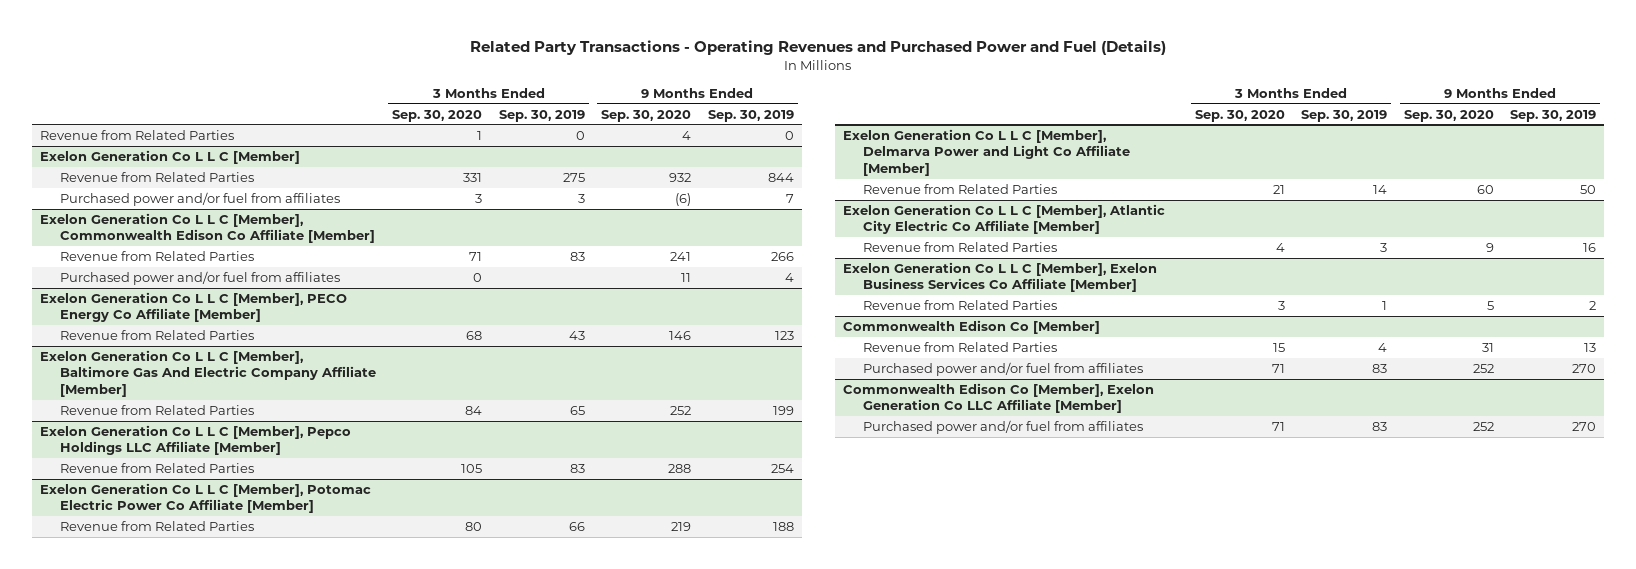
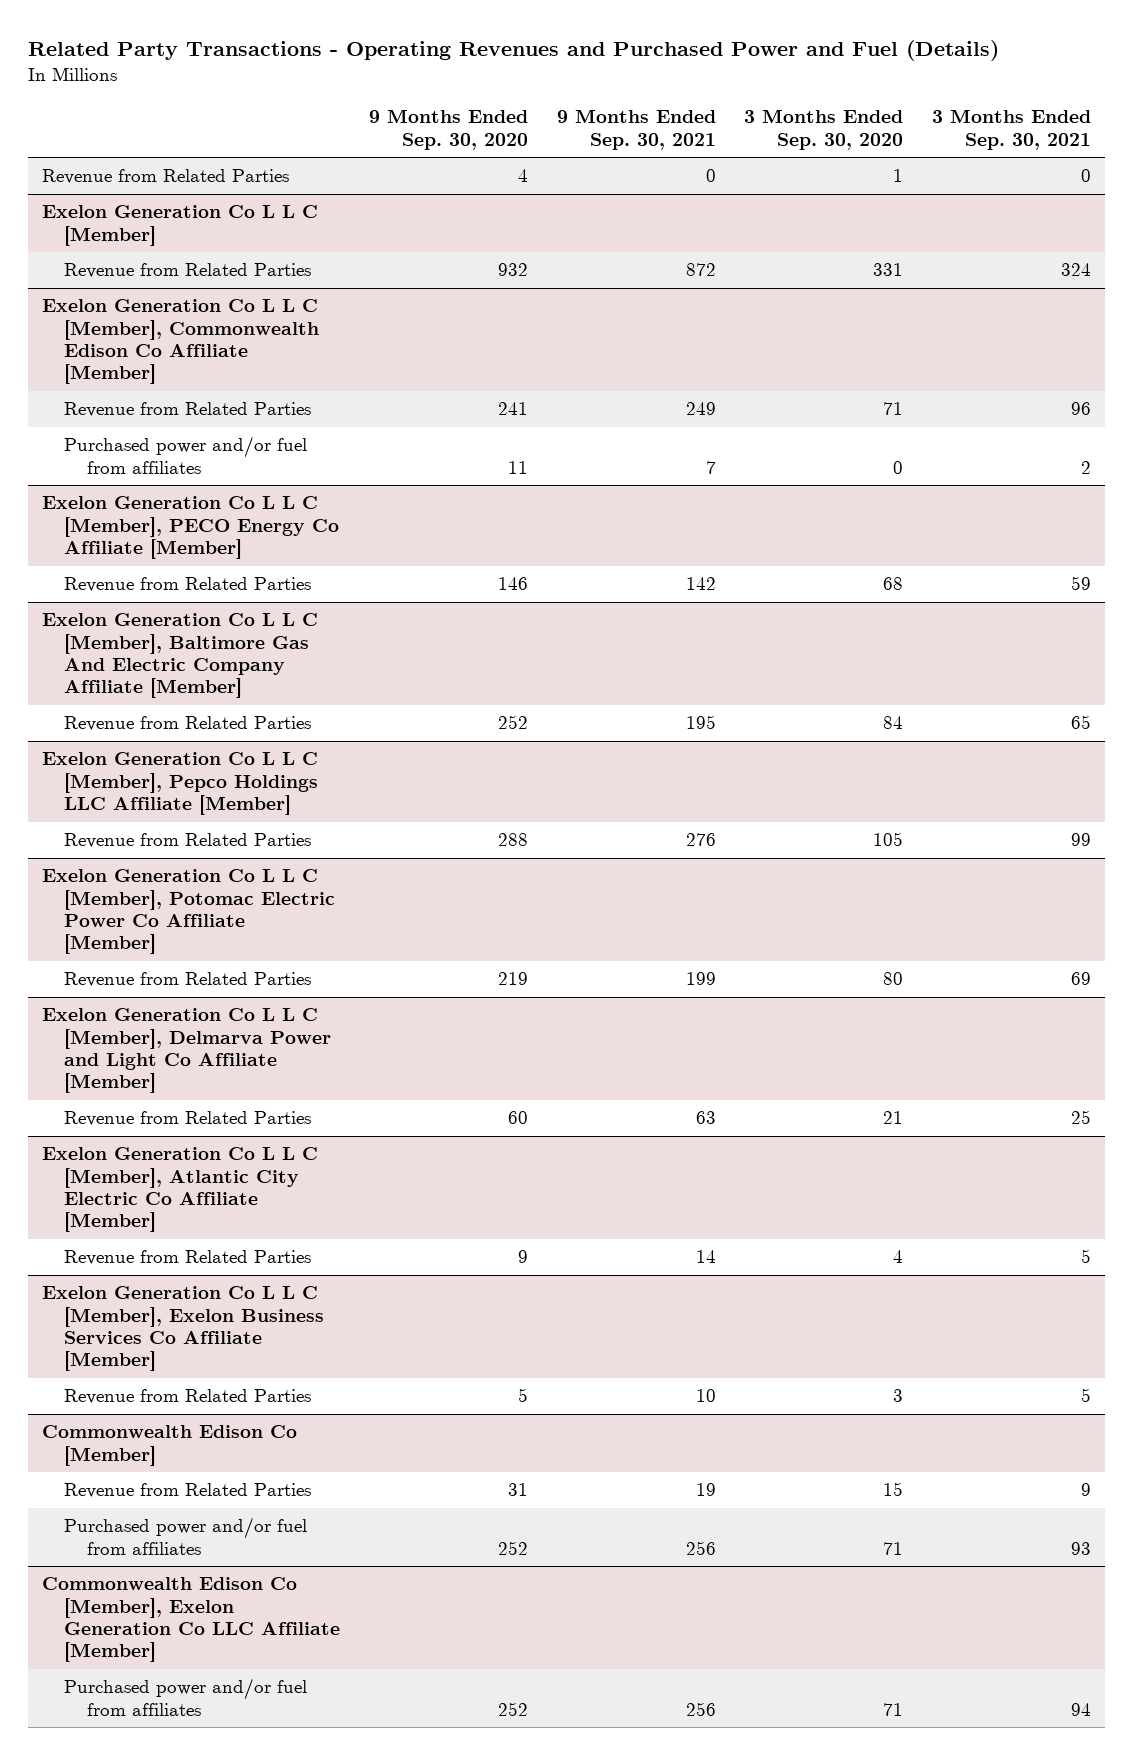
[498,109,585,122] Sep. 30, 2019 -> none
[707,109,794,122] Sep. 30, 2019 -> none
none -> [556,109,716,150] 9 Months Ended Sep. 30, 2021
none -> [932,109,1092,150] 3 Months Ended Sep. 30, 2021
[59,191,340,206] Purchased power and/or fuel from affiliates -> none

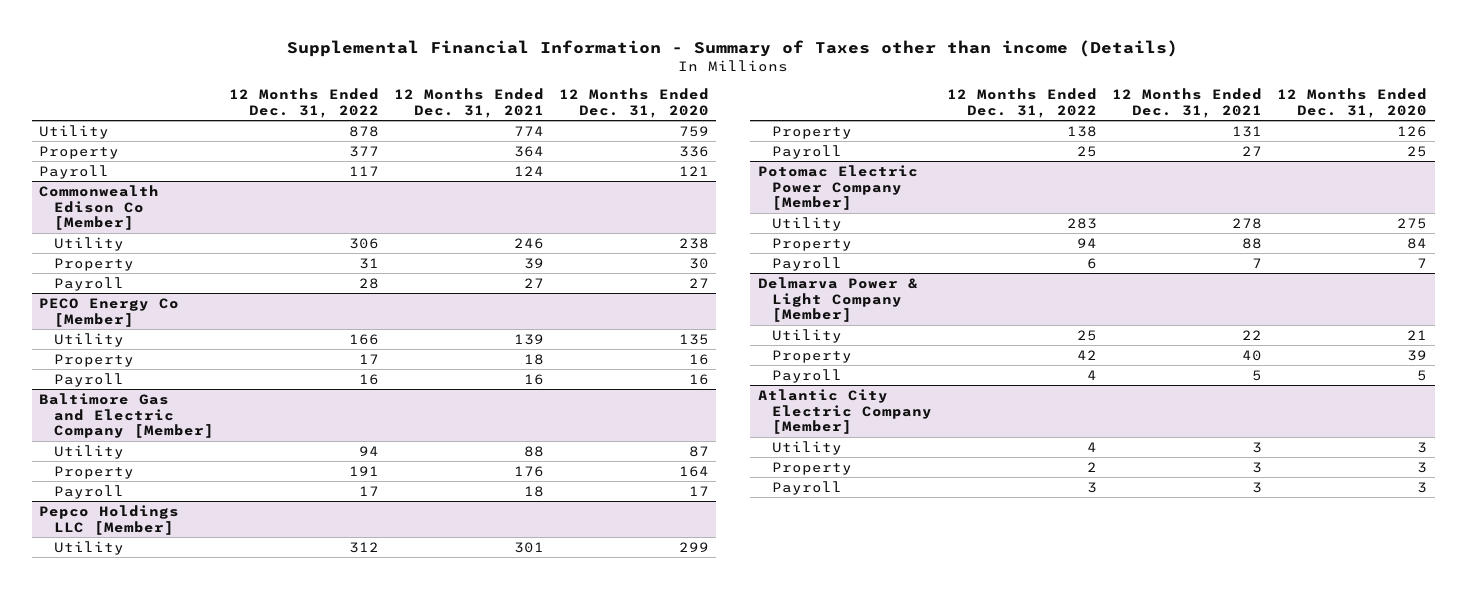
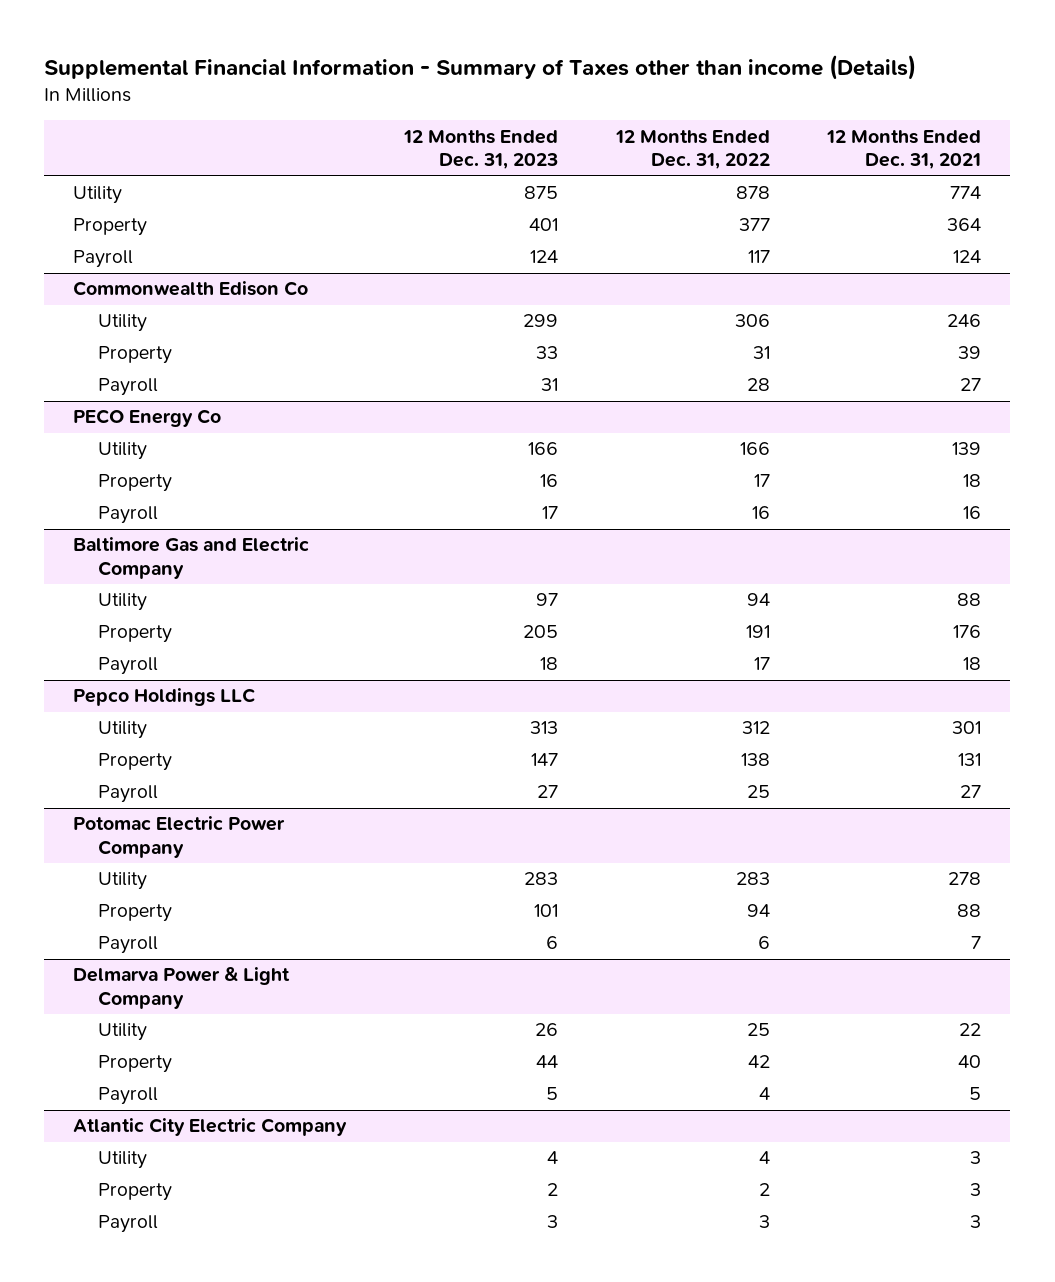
[558,88,709,118] 12 Months Ended Dec. 31, 2020 -> none
none -> [403,129,559,170] 12 Months Ended Dec. 31, 2023
[39,184,160,231] Commonwealth Edison Co [Member] -> [73,281,309,297] Commonwealth Edison Co
[39,297,180,327] PECO Energy Co [Member] -> [73,409,222,428] PECO Energy Co
[39,392,214,439] Baltimore Gas and Electric Company [Member] -> [73,537,310,580] Baltimore Gas and Electric Company
[39,504,180,535] Pepco Holdings LLC [Member] -> [73,688,257,707] Pepco Holdings LLC
[757,164,918,211] Potomac Electric Power Company [Member] -> [73,816,286,859] Potomac Electric Power Company
[757,276,918,323] Delmarva Power & Light Company [Member] -> [73,967,291,1010] Delmarva Power & Light Company
[757,388,932,435] Atlantic City Electric Company [Member] -> [73,1118,348,1137] Atlantic City Electric Company

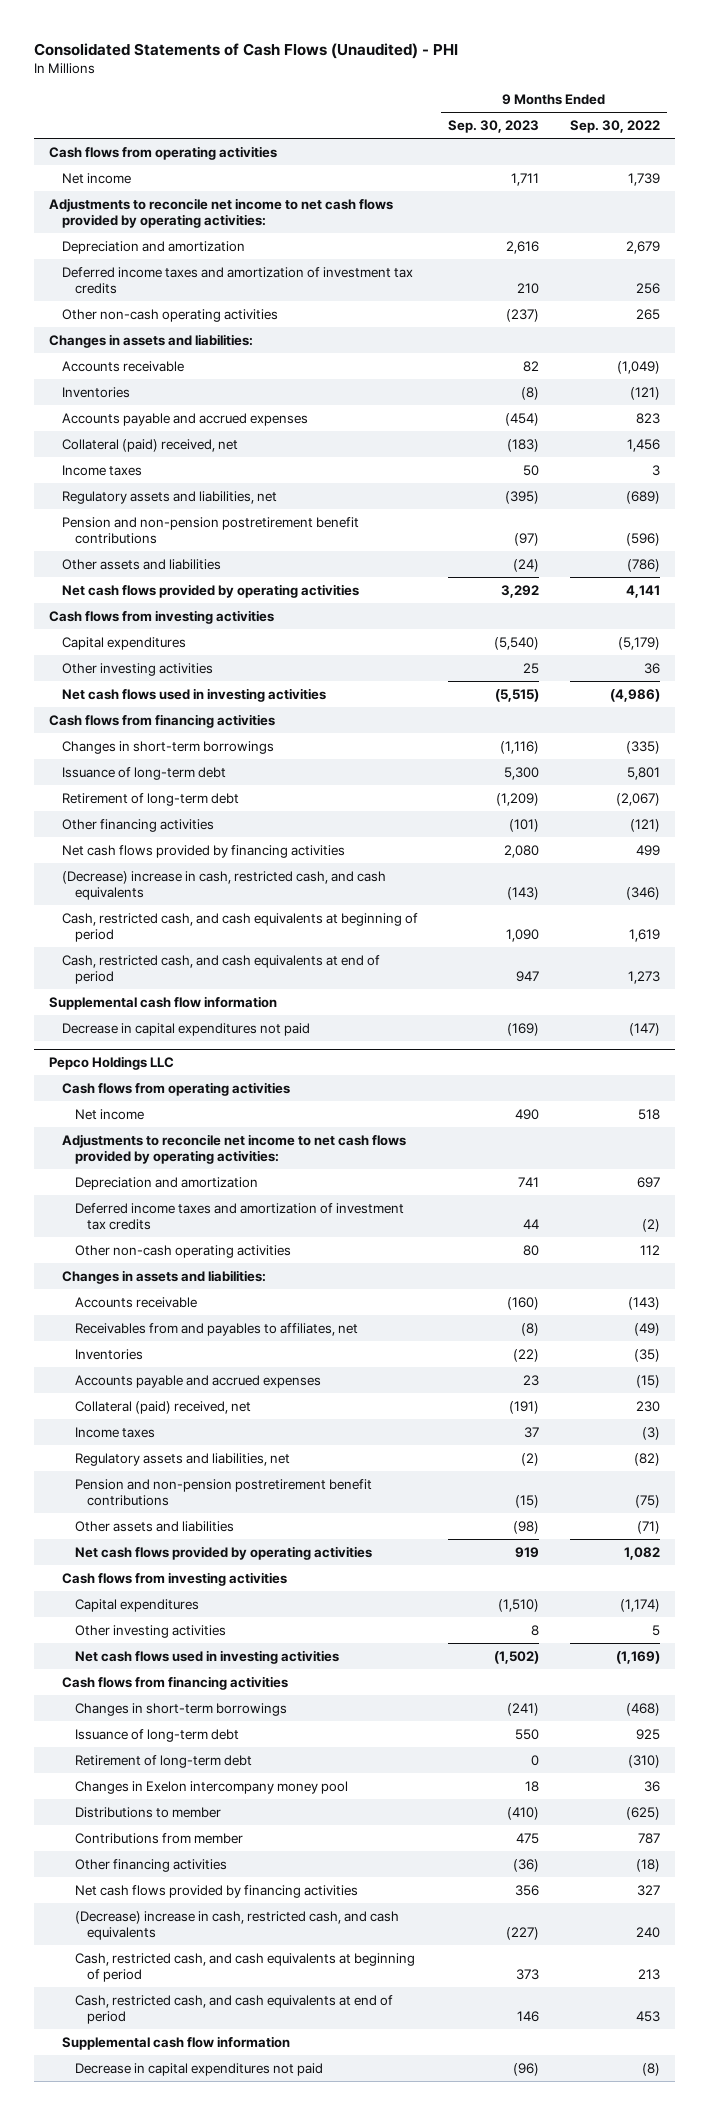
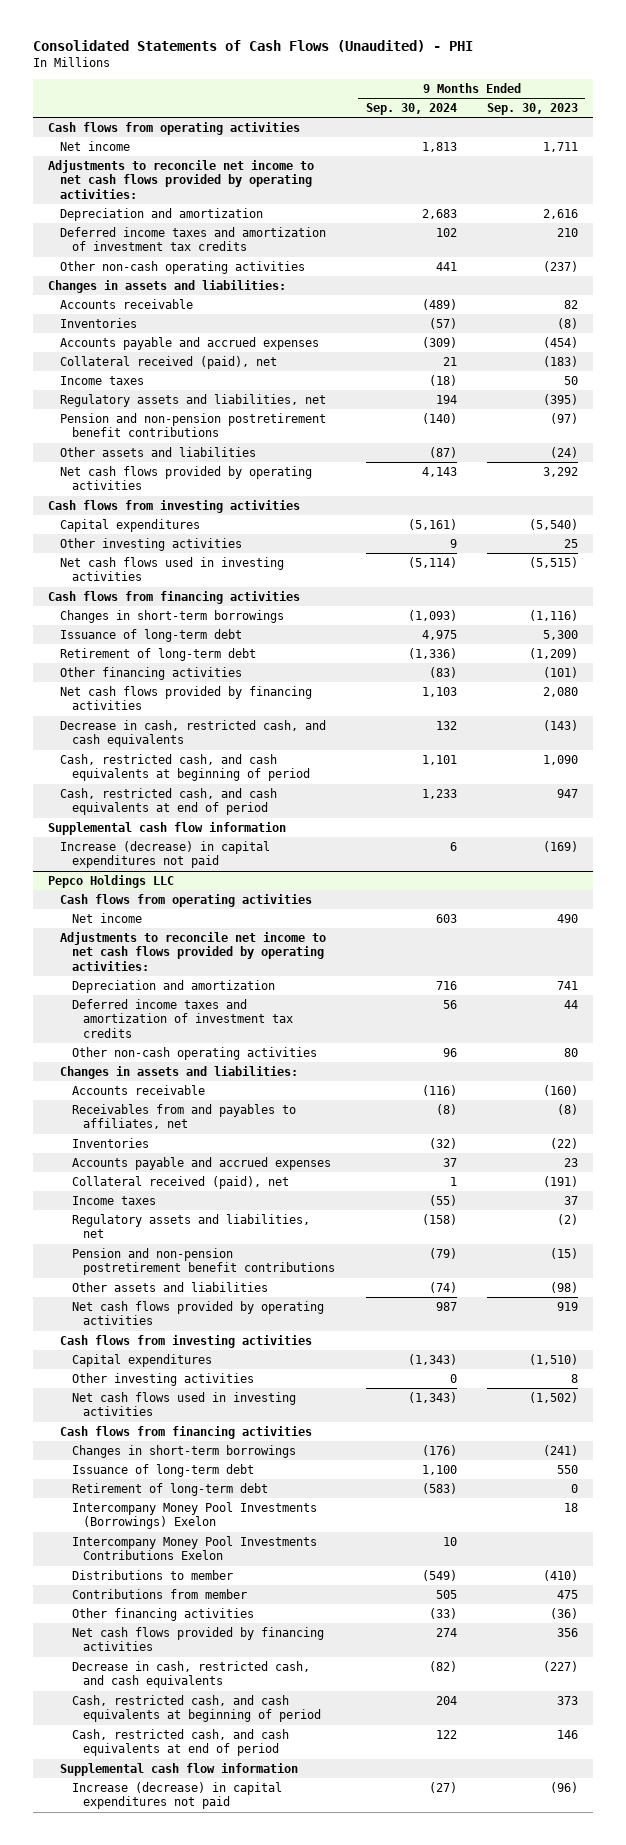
[569,119,660,133] Sep. 30, 2022 -> none
none -> [365,103,457,116] Sep. 30, 2024
[61,438,238,452] Collateral (paid) received, net -> [59,355,277,369] Collateral received (paid), net
[61,870,386,900] (Decrease) increase in cash, restricted cash, and cash equivalents -> [59,719,326,748] Decrease in cash, restricted cash, and cash equivalents
[61,1022,310,1036] Decrease in capital expenditures not paid -> [59,840,270,869] Increase (decrease) in capital expenditures not paid
[74,1400,251,1414] Collateral (paid) received, net -> [71,1175,289,1189] Collateral received (paid), net
[74,1780,348,1794] Changes in Exelon intercompany money pool -> [71,1501,317,1530] Intercompany Money Pool Investments (Borrowings) Exelon
none -> [71,1535,317,1561] Intercompany Money Pool Investments Contributions Exelon
[74,1910,399,1940] (Decrease) increase in cash, restricted cash, and cash equivalents -> [71,1660,310,1689] Decrease in cash, restricted cash, and cash equivalents
[74,2062,323,2076] Decrease in capital expenditures not paid -> [71,1781,282,1810] Increase (decrease) in capital expenditures not paid

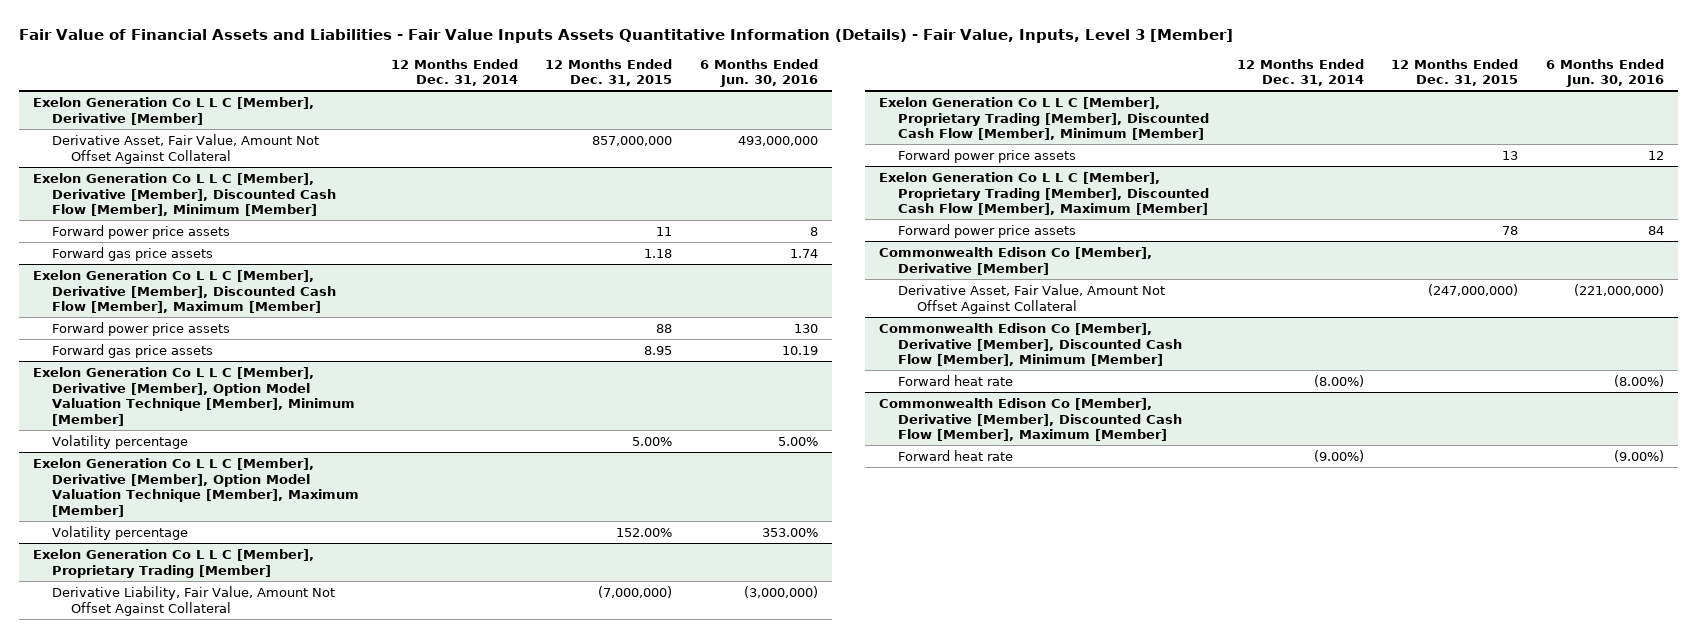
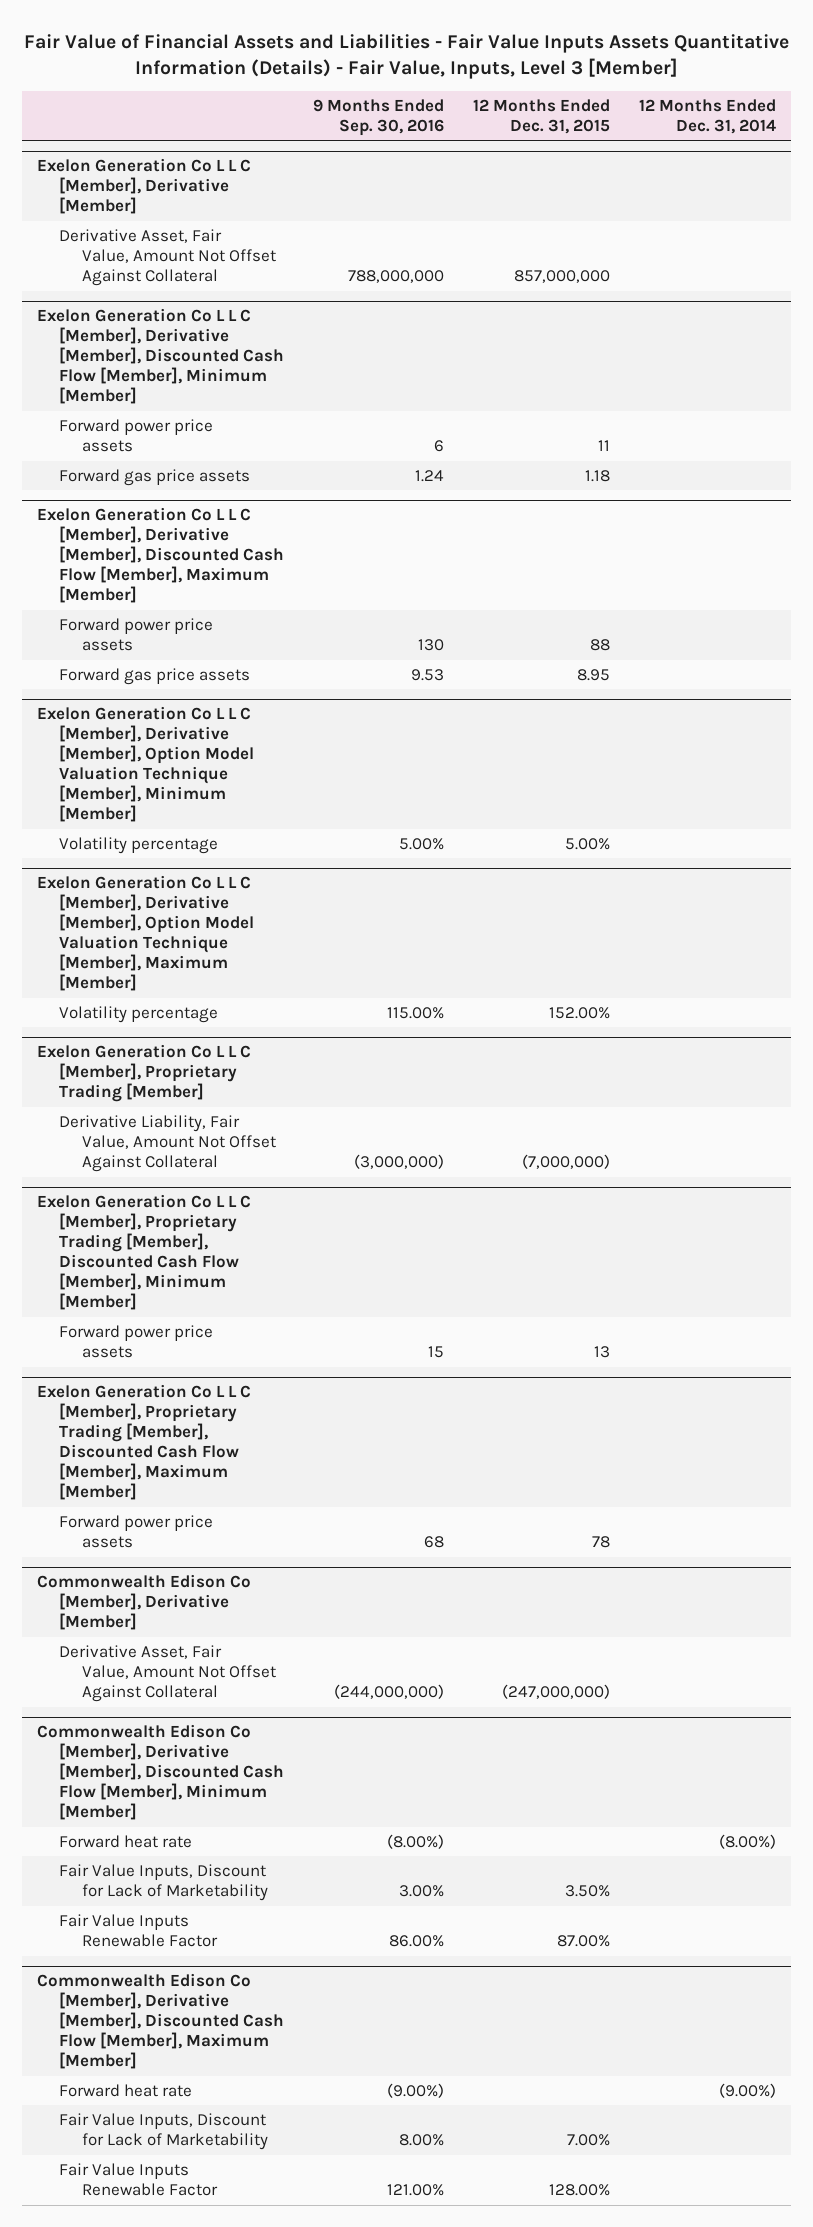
[700,58,819,88] 6 Months Ended Jun. 30, 2016 -> none
none -> [313,98,445,136] 9 Months Ended Sep. 30, 2016
none -> [59,1864,269,1902] Fair Value Inputs, Discount for Lack of Marketability
none -> [59,1914,219,1948] Fair Value Inputs Renewable Factor
none -> [59,2113,269,2151] Fair Value Inputs, Discount for Lack of Marketability
none -> [59,2163,219,2197] Fair Value Inputs Renewable Factor

